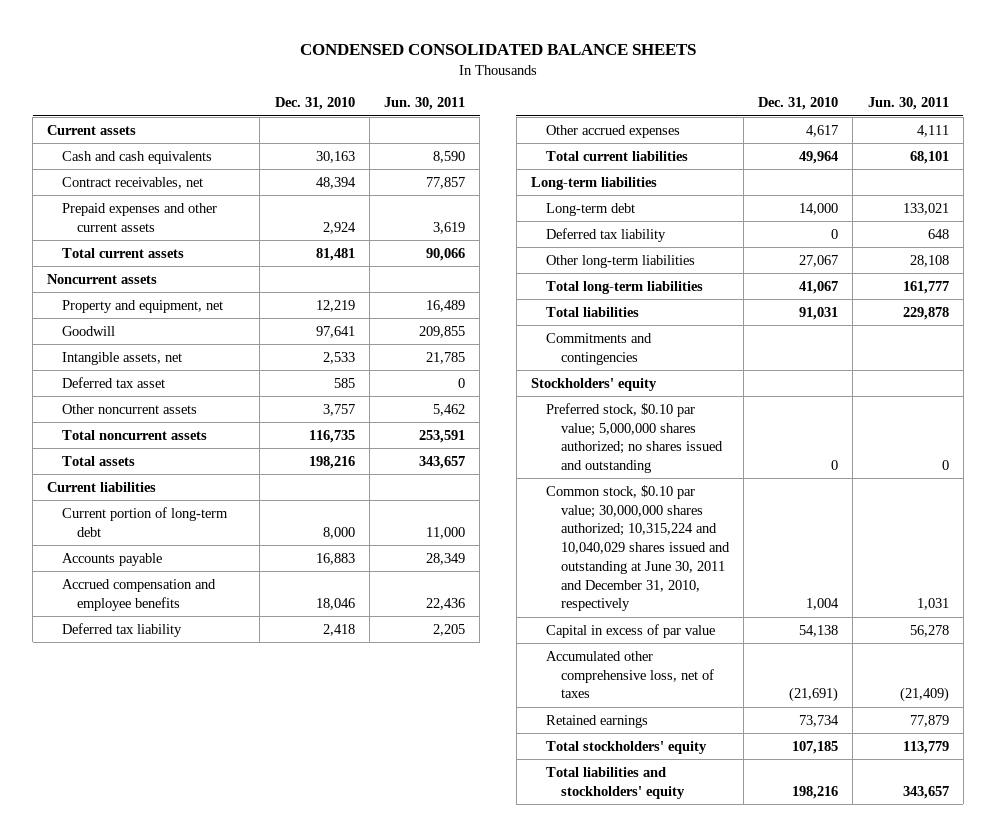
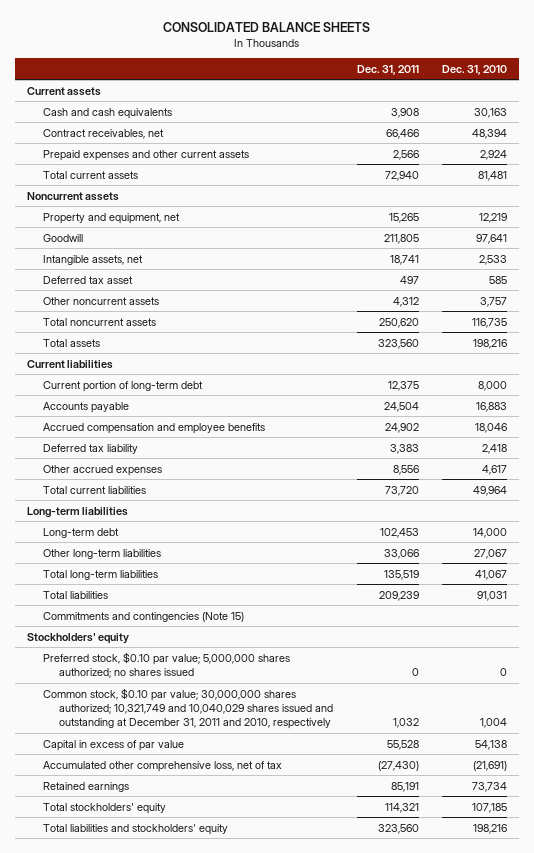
[299,44,696,56] CONDENSED CONSOLIDATED BALANCE SHEETS -> [162,22,370,33] CONSOLIDATED BALANCE SHEETS
[384,97,466,111] Jun. 30, 2011 -> none
none -> [356,64,419,75] Dec. 31, 2011
[545,227,666,242] Deferred tax liability -> none
[545,332,652,365] Commitments and contingencies -> [43,611,245,622] Commitments and contingencies (Note 15)
[545,402,723,474] Preferred stock, $0.10 par value; 5,000,000 shares authorized; no shares issued and outstanding -> [43,651,291,678] Preferred stock, $0.10 par value; 5,000,000 shares authorized; no shares issued
[545,484,730,612] Common stock, $0.10 par value; 30,000,000 shares authorized; 10,315,224 and 10,040,029 shares issued and outstanding at June 30, 2011 and December 31, 2010, respectively -> [43,687,334,730] Common stock, $0.10 par value; 30,000,000 shares authorized; 10,321,749 and 10,040,029 shares issued and outstanding at December 31, 2011 and 2010, respectively
[545,650,714,699] Accumulated other comprehensive loss, net of taxes -> [43,760,283,772] Accumulated other comprehensive loss, net of tax

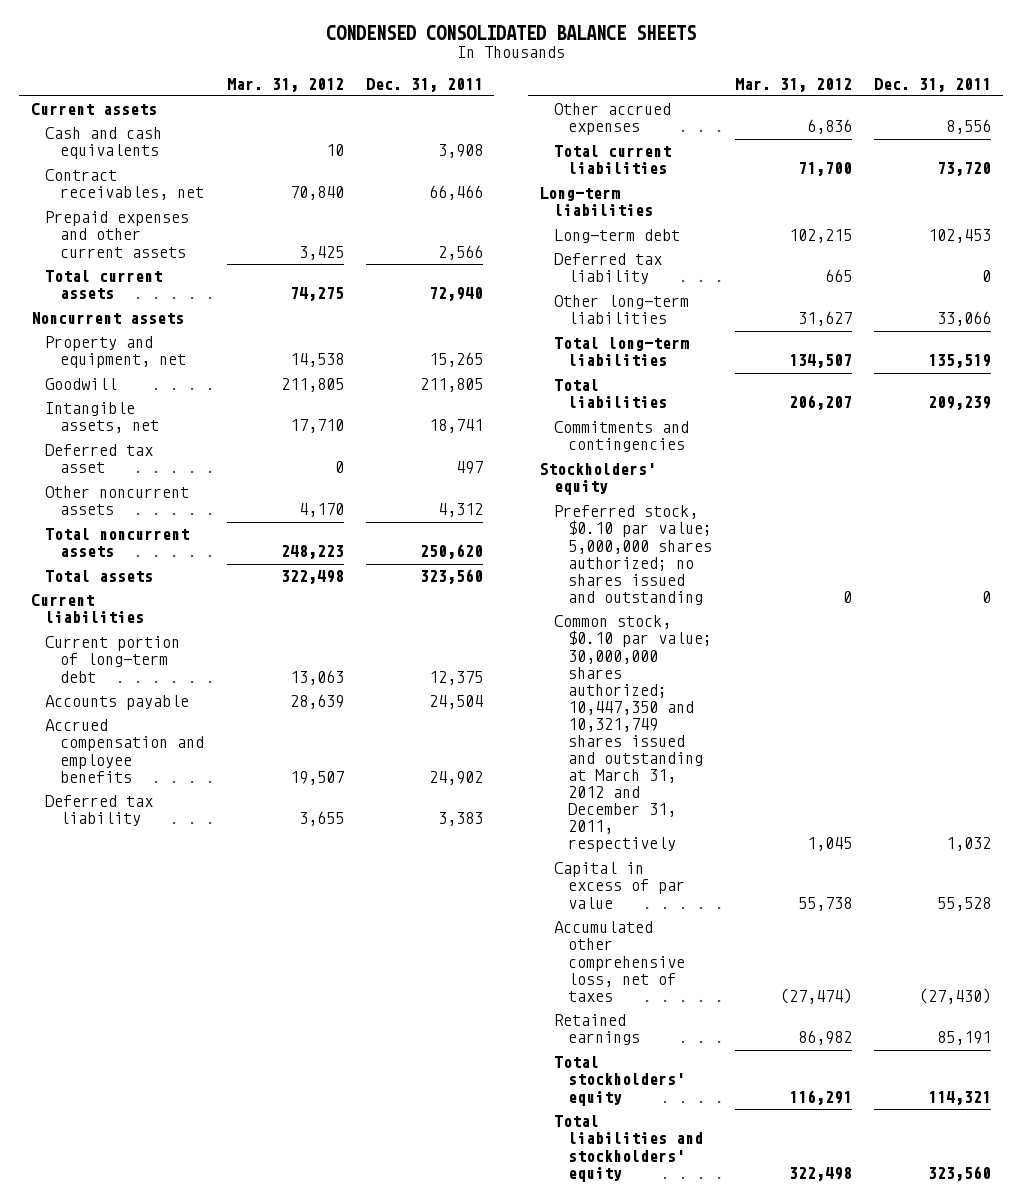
[162,22,370,33] CONSOLIDATED BALANCE SHEETS -> [325,25,696,41] CONDENSED CONSOLIDATED BALANCE SHEETS
[441,64,507,75] Dec. 31, 2010 -> none
none -> [226,77,344,92] Mar. 31, 2012
none -> [553,253,662,285] Deferred tax liability
[43,611,245,622] Commitments and contingencies (Note 15) -> [553,421,689,453] Commitments and contingencies
[43,651,291,678] Preferred stock, $0.10 par value; 5,000,000 shares authorized; no shares issued -> [553,505,713,605] Preferred stock, $0.10 par value; 5,000,000 shares authorized; no shares issued and outstanding
[43,687,334,730] Common stock, $0.10 par value; 30,000,000 shares authorized; 10,321,749 and 10,040,029 shares issued and outstanding at December 31, 2011 and 2010, respectively -> [553,615,713,853] Common stock, $0.10 par value; 30,000,000 shares authorized; 10,447,350 and 10,321,749 shares issued and outstanding at March 31, 2012 and December 31, 2011, respectively
[43,760,283,772] Accumulated other comprehensive loss, net of tax -> [553,921,686,1002] Accumulated other comprehensive loss, net of taxes

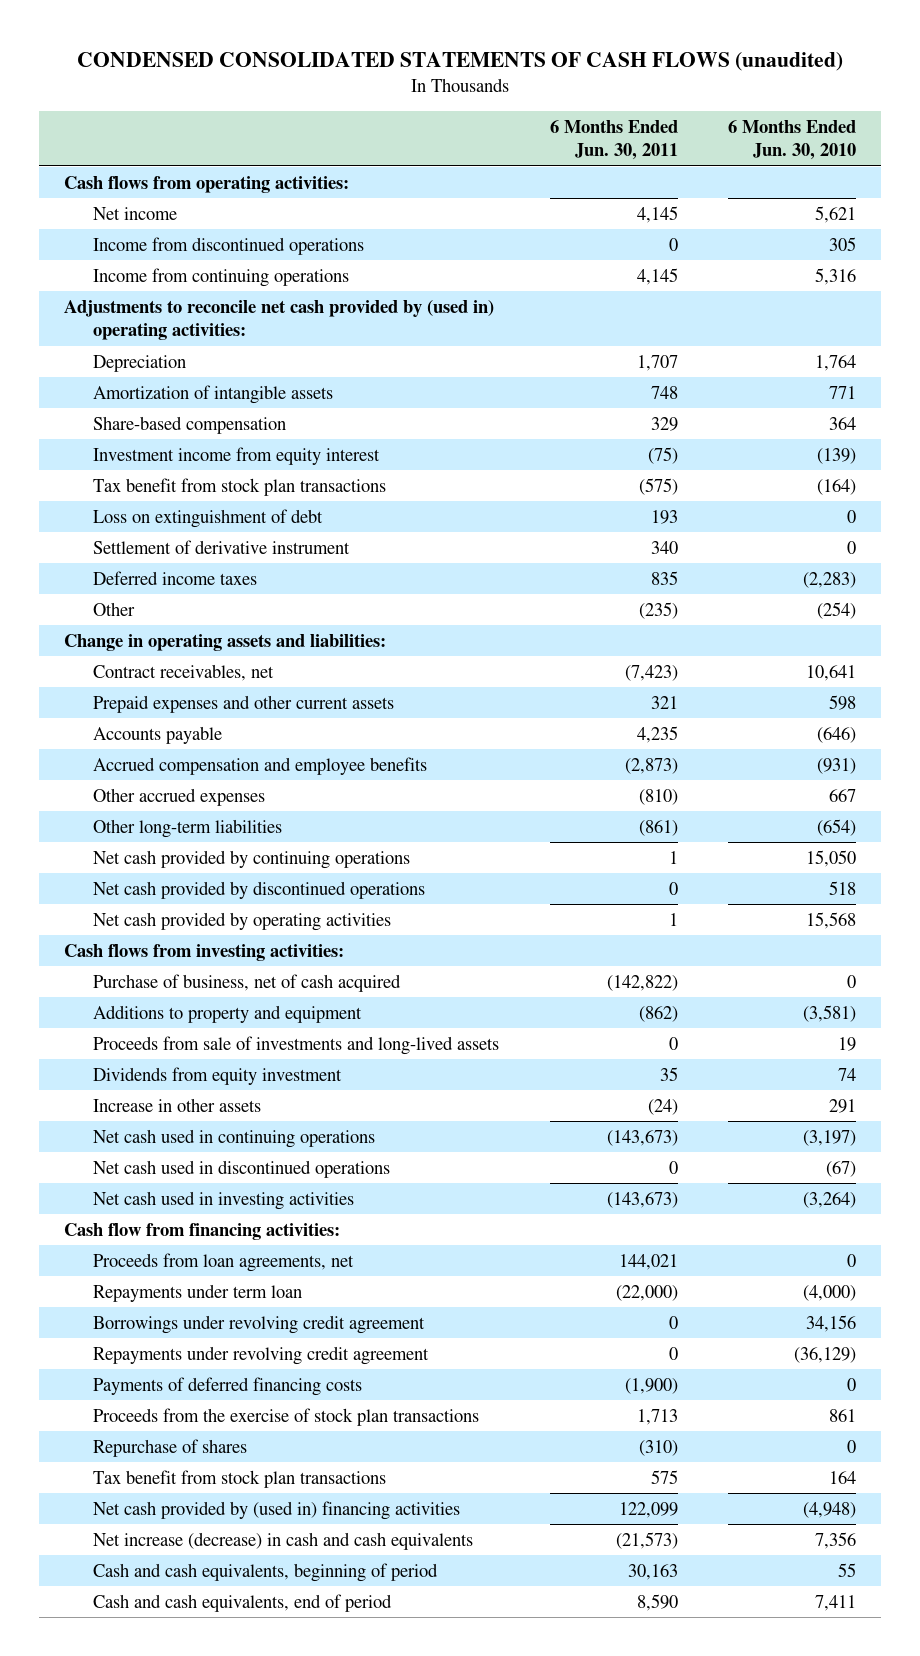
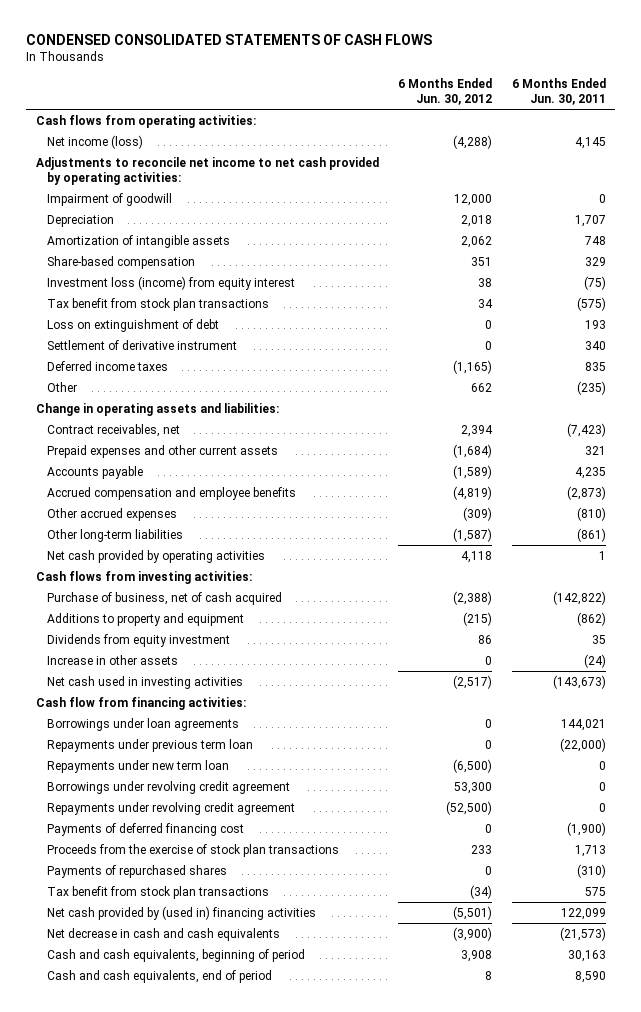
[77,52,844,72] CONDENSED CONSOLIDATED STATEMENTS OF CASH FLOWS (unaudited) -> [25,33,432,45] CONDENSED CONSOLIDATED STATEMENTS OF CASH FLOWS
[728,119,857,160] 6 Months Ended Jun. 30, 2010 -> none
none -> [398,77,493,106] 6 Months Ended Jun. 30, 2012
[93,236,365,255] Income from discontinued operations -> none
[93,267,350,287] Income from continuing operations -> none
[93,206,178,220] Net income -> [47,134,144,149] Net income (loss)
[63,299,494,340] Adjustments to reconcile net cash provided by (used in) operating activities: -> [35,156,379,186] Adjustments to reconcile net income to net cash provided by operating activities:
none -> [47,192,173,206] Impairment of goodwill
[93,446,381,465] Investment income from equity interest -> [47,275,296,290] Investment loss (income) from equity interest
[93,849,411,869] Net cash provided by continuing operations -> none
[93,880,426,899] Net cash provided by discontinued operations -> none
[93,1035,500,1055] Proceeds from sale of investments and long-lived assets -> none
[93,1128,376,1148] Net cash used in continuing operations -> none
[93,1159,391,1178] Net cash used in discontinued operations -> none
[93,1252,355,1272] Proceeds from loan agreements, net -> [47,717,240,731] Borrowings under loan agreements
[93,1283,303,1302] Repayments under term loan -> [47,738,254,752] Repayments under previous term loan
none -> [47,759,230,773] Repayments under new term loan
[93,1376,363,1396] Payments of deferred financing costs -> [47,822,245,836] Payments of deferred financing cost
[93,1438,248,1457] Repurchase of shares -> [47,864,228,878] Payments of repurchased shares
[93,1531,474,1550] Net increase (decrease) in cash and cash equivalents -> [47,927,281,941] Net decrease in cash and cash equivalents

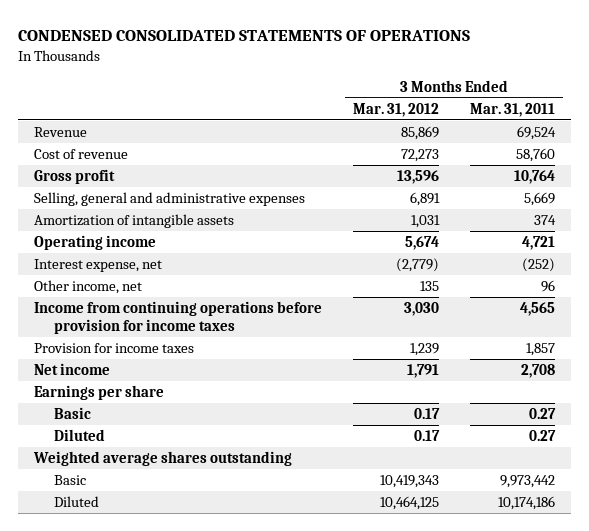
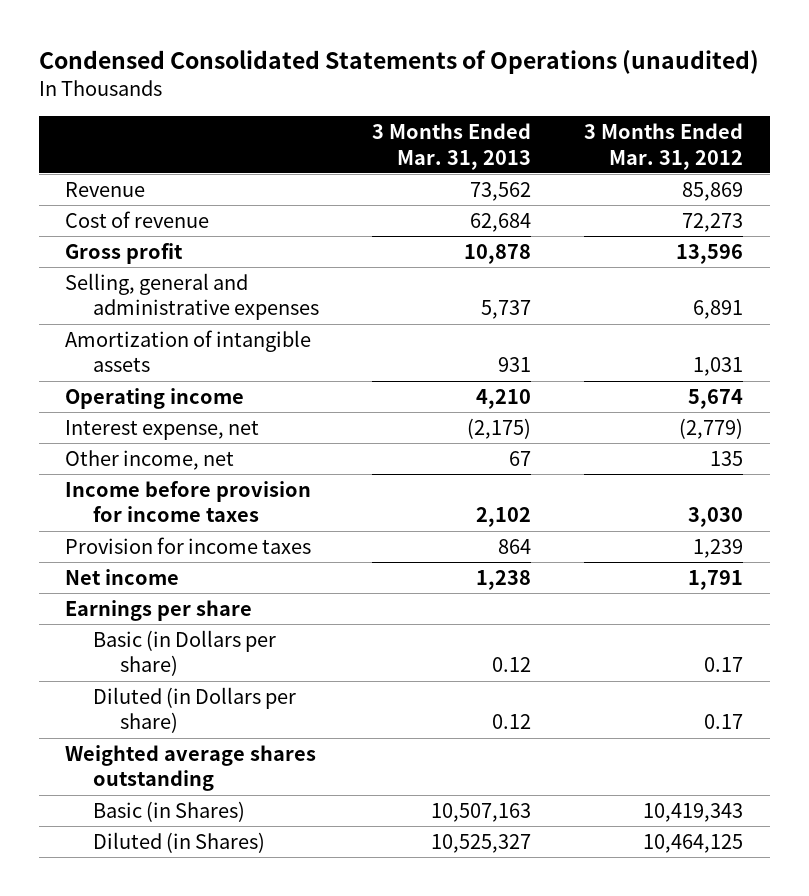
[18,30,471,42] CONDENSED CONSOLIDATED STATEMENTS OF OPERATIONS -> [38,50,759,75] Condensed Consolidated Statements of Operations (unaudited)
[470,102,556,117] Mar. 31, 2011 -> none
none -> [372,122,532,170] 3 Months Ended Mar. 31, 2013
[33,300,322,334] Income from continuing operations before provision for income taxes -> [65,480,312,523] Income before provision for income taxes
[54,406,92,419] Basic -> [92,629,276,677] Basic (in Dollars per share)
[54,428,106,441] Diluted -> [92,686,296,734] Diluted (in Dollars per share)
[54,474,87,485] Basic -> [92,800,245,822] Basic (in Shares)
[54,495,100,507] Diluted -> [92,831,265,853] Diluted (in Shares)

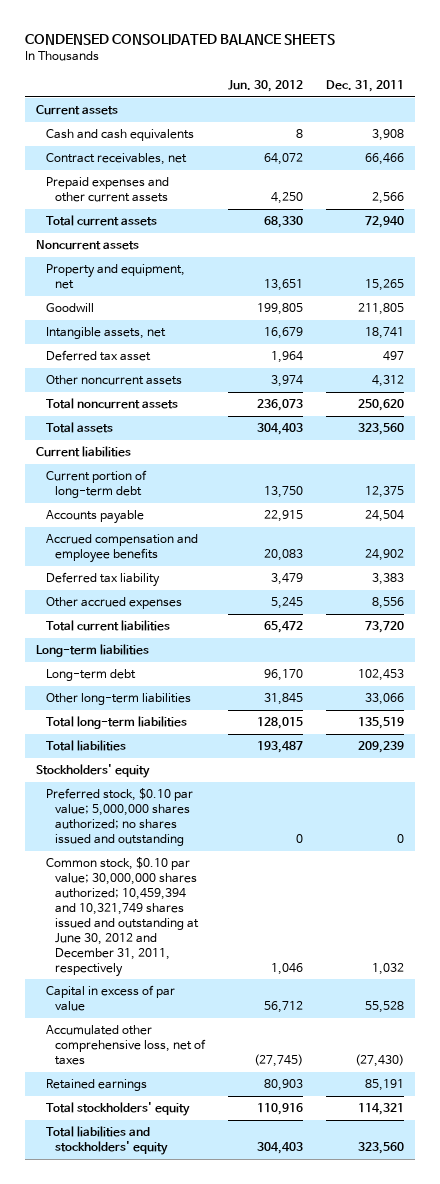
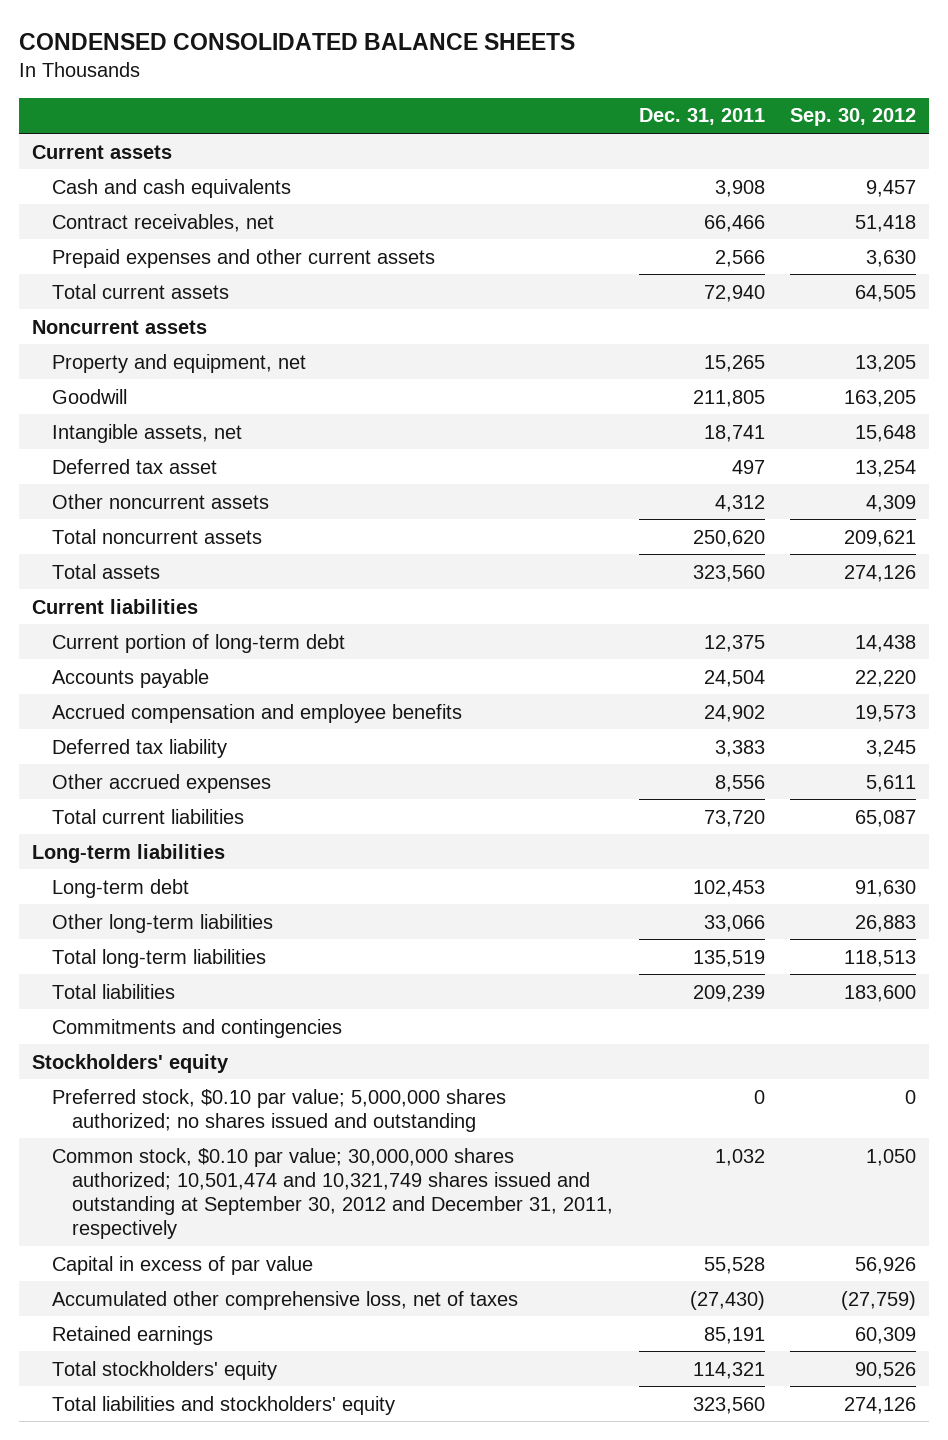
[228,80,304,93] Jun. 30, 2012 -> none
none -> [790,108,917,127] Sep. 30, 2012
none -> [51,1018,342,1038] Commitments and contingencies
[45,857,200,977] Common stock, $0.10 par value; 30,000,000 shares authorized; 10,459,394 and 10,321,749 shares issued and outstanding at June 30, 2012 and December 31, 2011, respectively -> [51,1147,614,1239] Common stock, $0.10 par value; 30,000,000 shares authorized; 10,501,474 and 10,321,749 shares issued and outstanding at September 30, 2012 and December 31, 2011, respectively

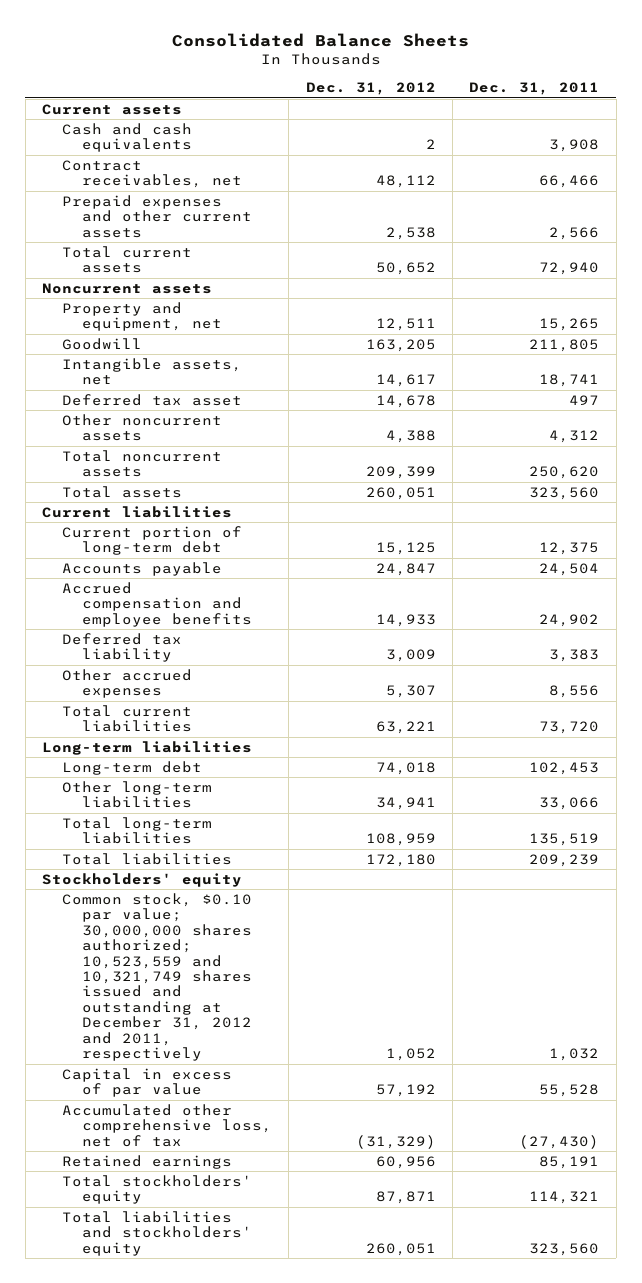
[19,33,576,51] CONDENSED CONSOLIDATED BALANCE SHEETS -> [171,33,469,48] Consolidated Balance Sheets
[790,108,917,127] Sep. 30, 2012 -> none
none -> [305,82,436,96] Dec. 31, 2012
[51,1018,342,1038] Commitments and contingencies -> none
[51,1088,506,1132] Preferred stock, $0.10 par value; 5,000,000 shares authorized; no shares issued and outstanding -> none
[51,1147,614,1239] Common stock, $0.10 par value; 30,000,000 shares authorized; 10,501,474 and 10,321,749 shares issued and outstanding at September 30, 2012 and December 31, 2011, respectively -> [61,892,252,1062] Common stock, $0.10 par value; 30,000,000 shares authorized; 10,523,559 and 10,321,749 shares issued and outstanding at December 31, 2012 and 2011, respectively
[51,1290,518,1310] Accumulated other comprehensive loss, net of taxes -> [61,1103,272,1147] Accumulated other comprehensive loss, net of tax

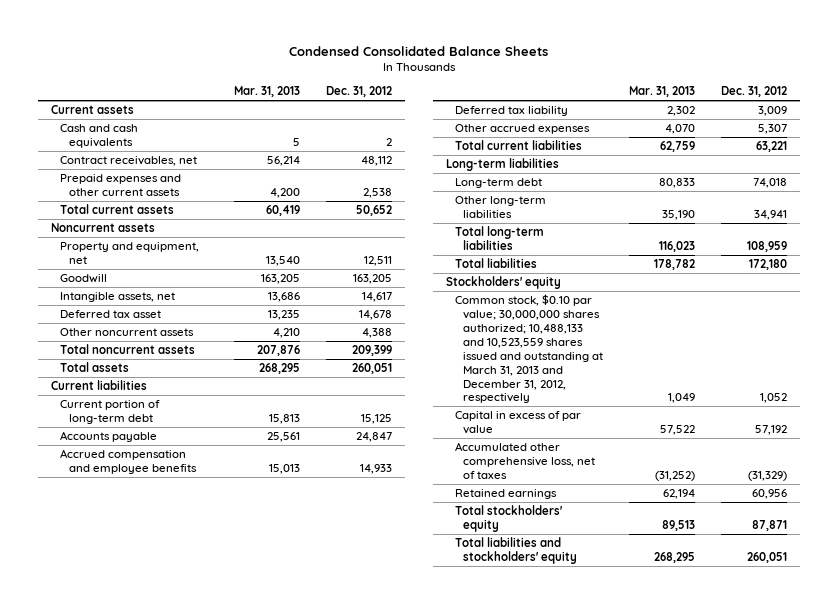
[171,33,469,48] Consolidated Balance Sheets -> [288,45,548,56] Condensed Consolidated Balance Sheets
[469,82,600,96] Dec. 31, 2011 -> none
none -> [234,86,301,98] Mar. 31, 2013
[61,892,252,1062] Common stock, $0.10 par value; 30,000,000 shares authorized; 10,523,559 and 10,321,749 shares issued and outstanding at December 31, 2012 and 2011, respectively -> [454,293,604,404] Common stock, $0.10 par value; 30,000,000 shares authorized; 10,488,133 and 10,523,559 shares issued and outstanding at March 31, 2013 and December 31, 2012, respectively
[61,1103,272,1147] Accumulated other comprehensive loss, net of tax -> [454,441,596,479] Accumulated other comprehensive loss, net of taxes

